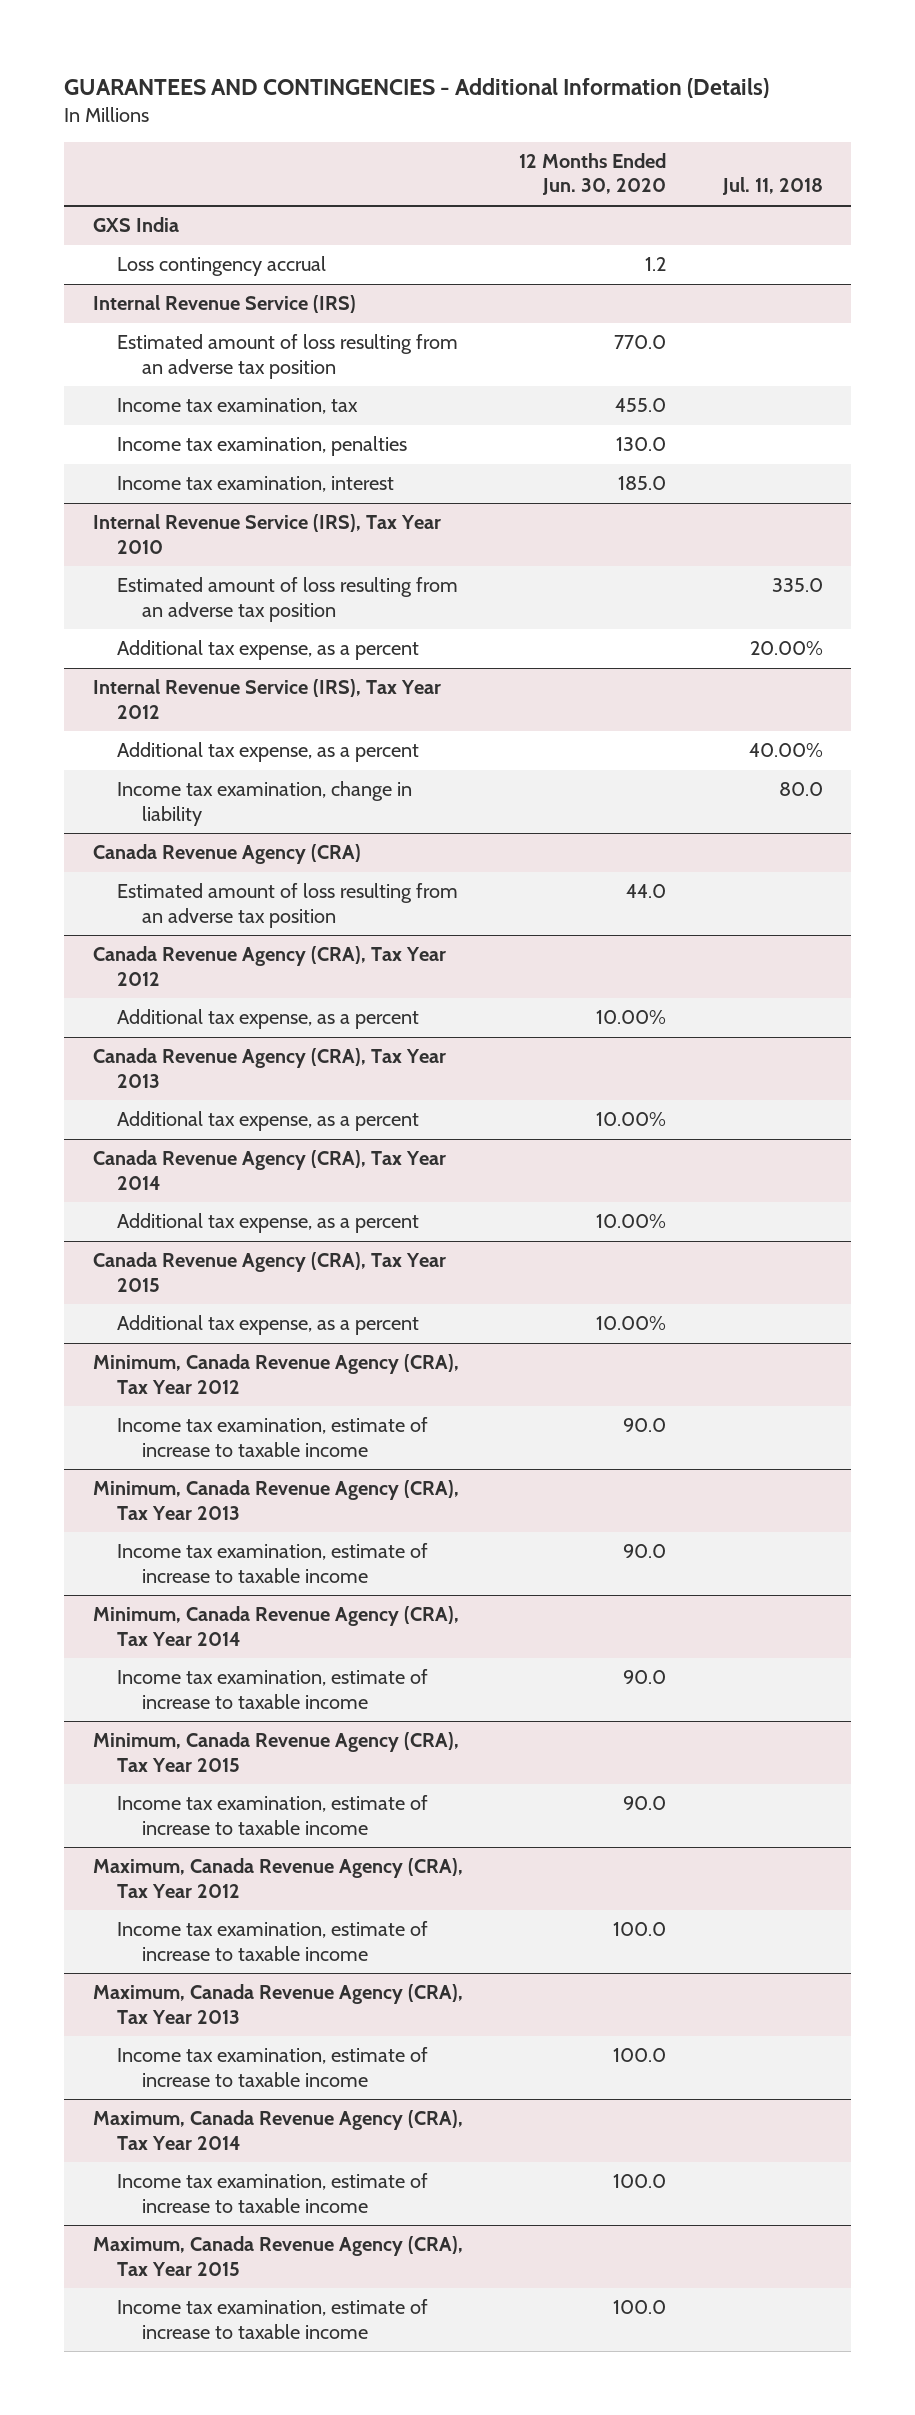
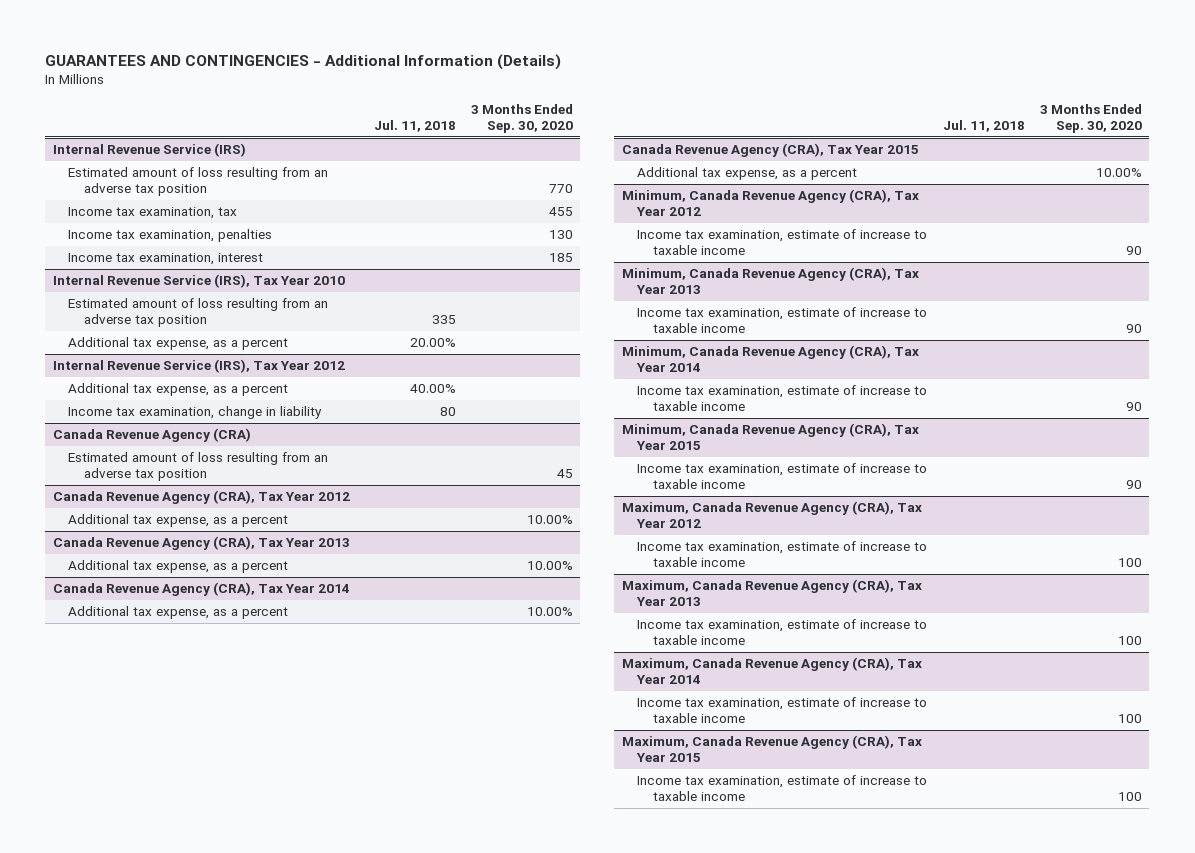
[519,153,667,196] 12 Months Ended Jun. 30, 2020 -> none
none -> [470,103,573,133] 3 Months Ended Sep. 30, 2020
[92,217,179,233] GXS India -> none
[117,256,327,277] Loss contingency accrual -> none
[771,578,823,593] 335.0 -> [431,315,456,325] 335
[778,782,823,797] 80.0 -> [439,407,456,417] 80

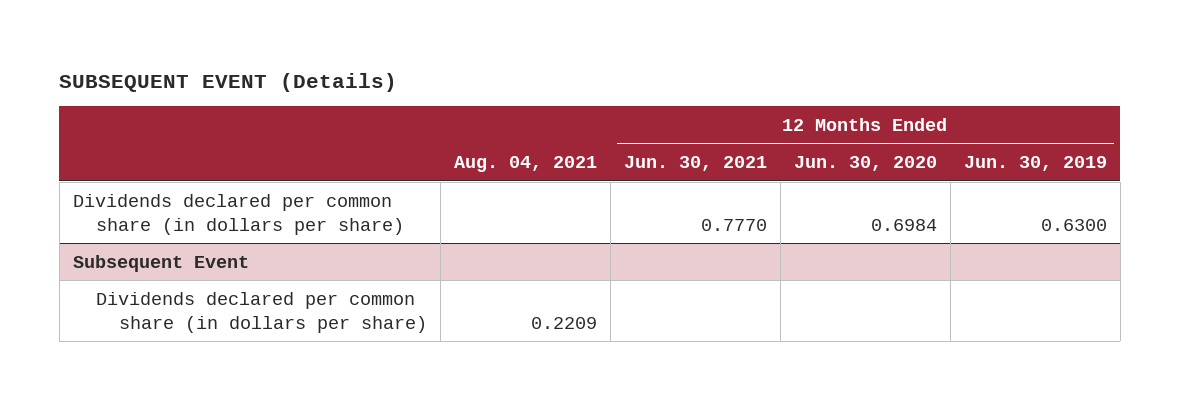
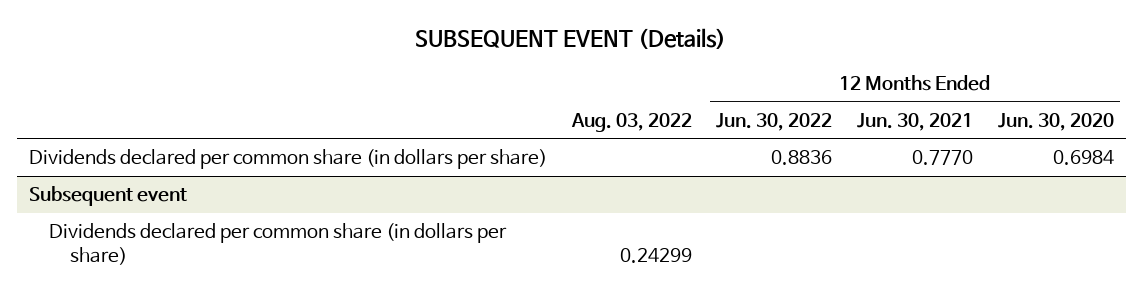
[453,156,597,173] Aug. 04, 2021 -> none
[963,156,1107,172] Jun. 30, 2019 -> none
none -> [570,112,692,132] Aug. 03, 2022
none -> [716,112,833,131] Jun. 30, 2022
[72,254,249,272] Subsequent Event -> [29,186,188,207] Subsequent event

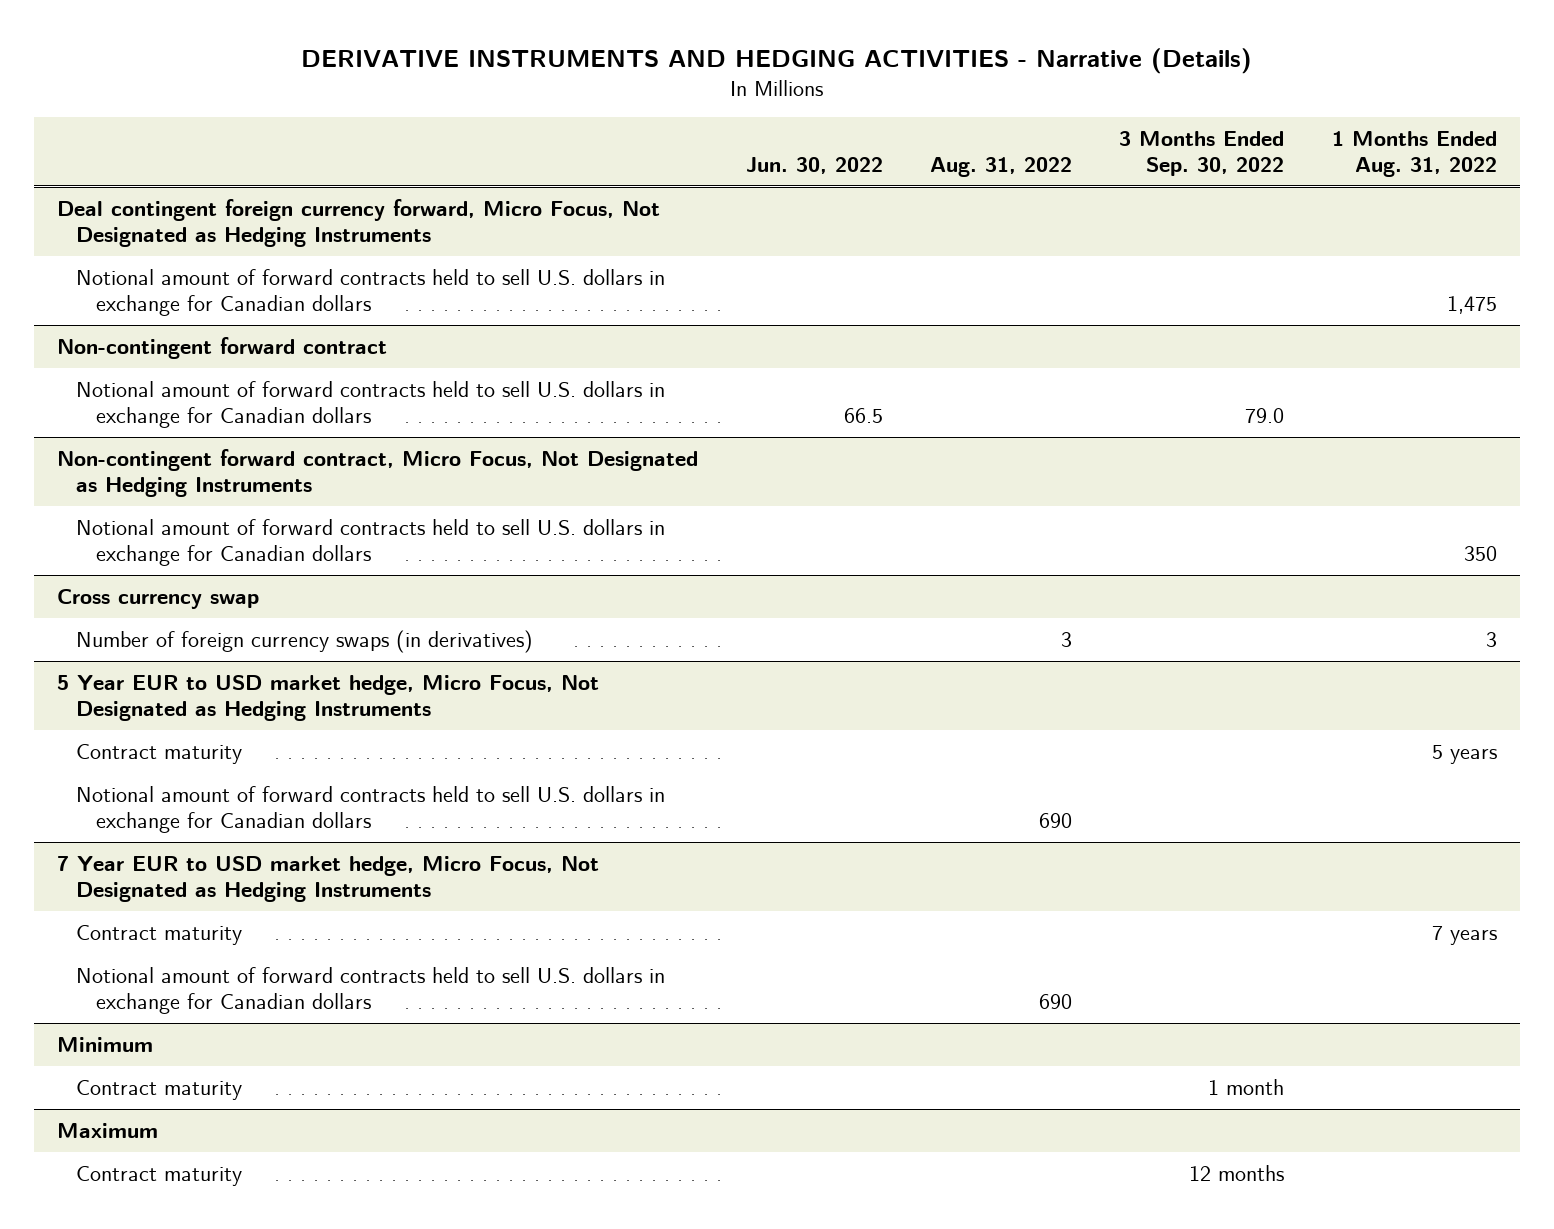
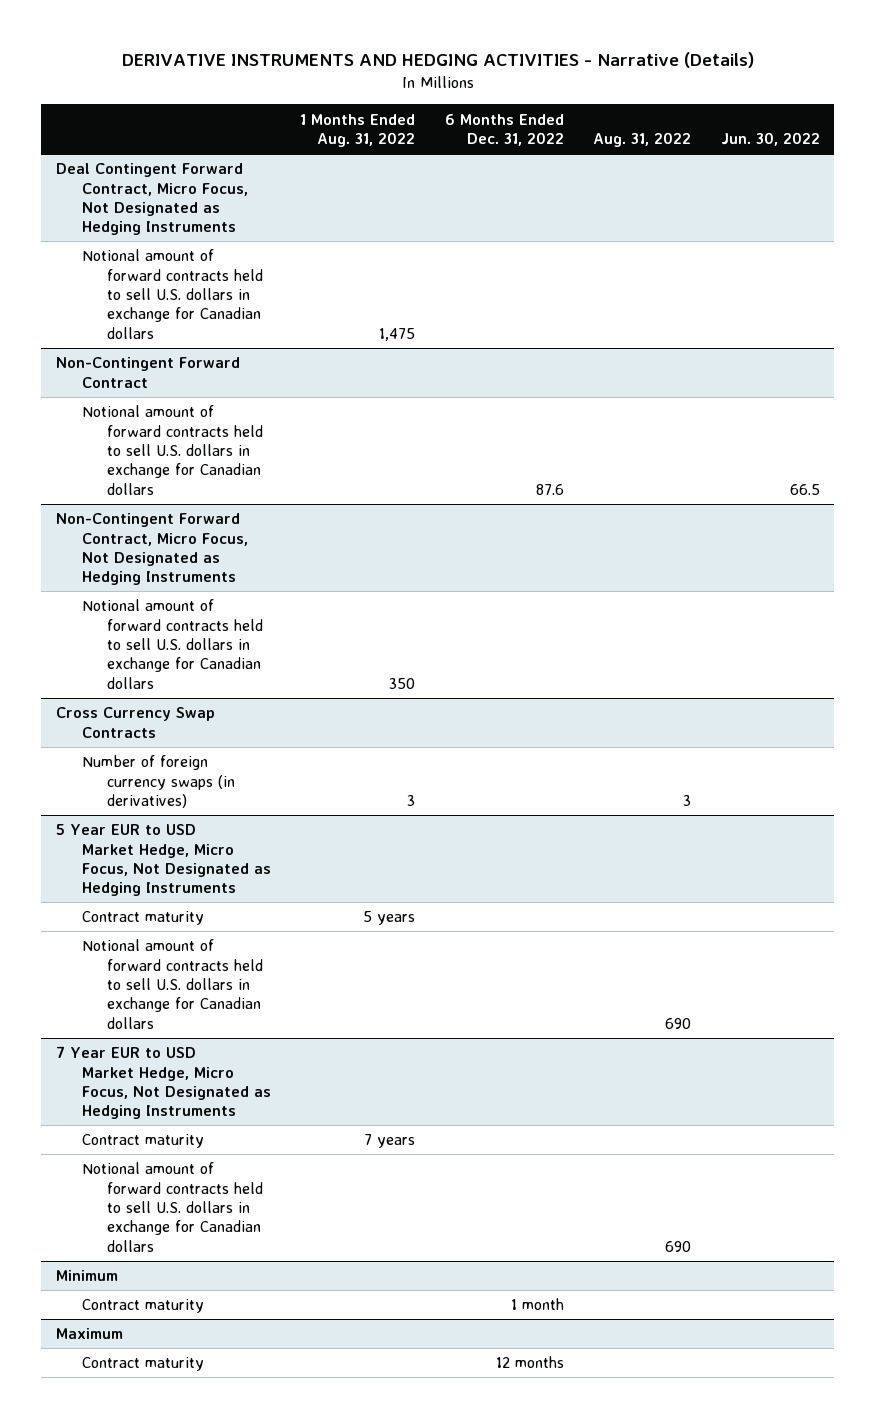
[1119,130,1285,177] 3 Months Ended Sep. 30, 2022 -> none
none -> [444,113,564,146] 6 Months Ended Dec. 31, 2022
[57,198,661,248] Deal contingent foreign currency forward, Micro Focus, Not Designated as Hedging Instruments -> [55,163,248,236] Deal Contingent Forward Contract, Micro Focus, Not Designated as Hedging Instruments
[57,336,388,359] Non-contingent forward contract -> [55,357,240,388] Non-Contingent Forward Contract
[57,448,699,498] Non-contingent forward contract, Micro Focus, Not Designated as Hedging Instruments -> [55,513,248,586] Non-Contingent Forward Contract, Micro Focus, Not Designated as Hedging Instruments
[57,588,260,609] Cross currency swap -> [55,707,215,738] Cross Currency Swap Contracts
[57,674,600,722] 5 Year EUR to USD market hedge, Micro Focus, Not Designated as Hedging Instruments -> [55,824,271,897] 5 Year EUR to USD Market Hedge, Micro Focus, Not Designated as Hedging Instruments
[57,855,600,903] 7 Year EUR to USD market hedge, Micro Focus, Not Designated as Hedging Instruments -> [55,1046,271,1120] 7 Year EUR to USD Market Hedge, Micro Focus, Not Designated as Hedging Instruments

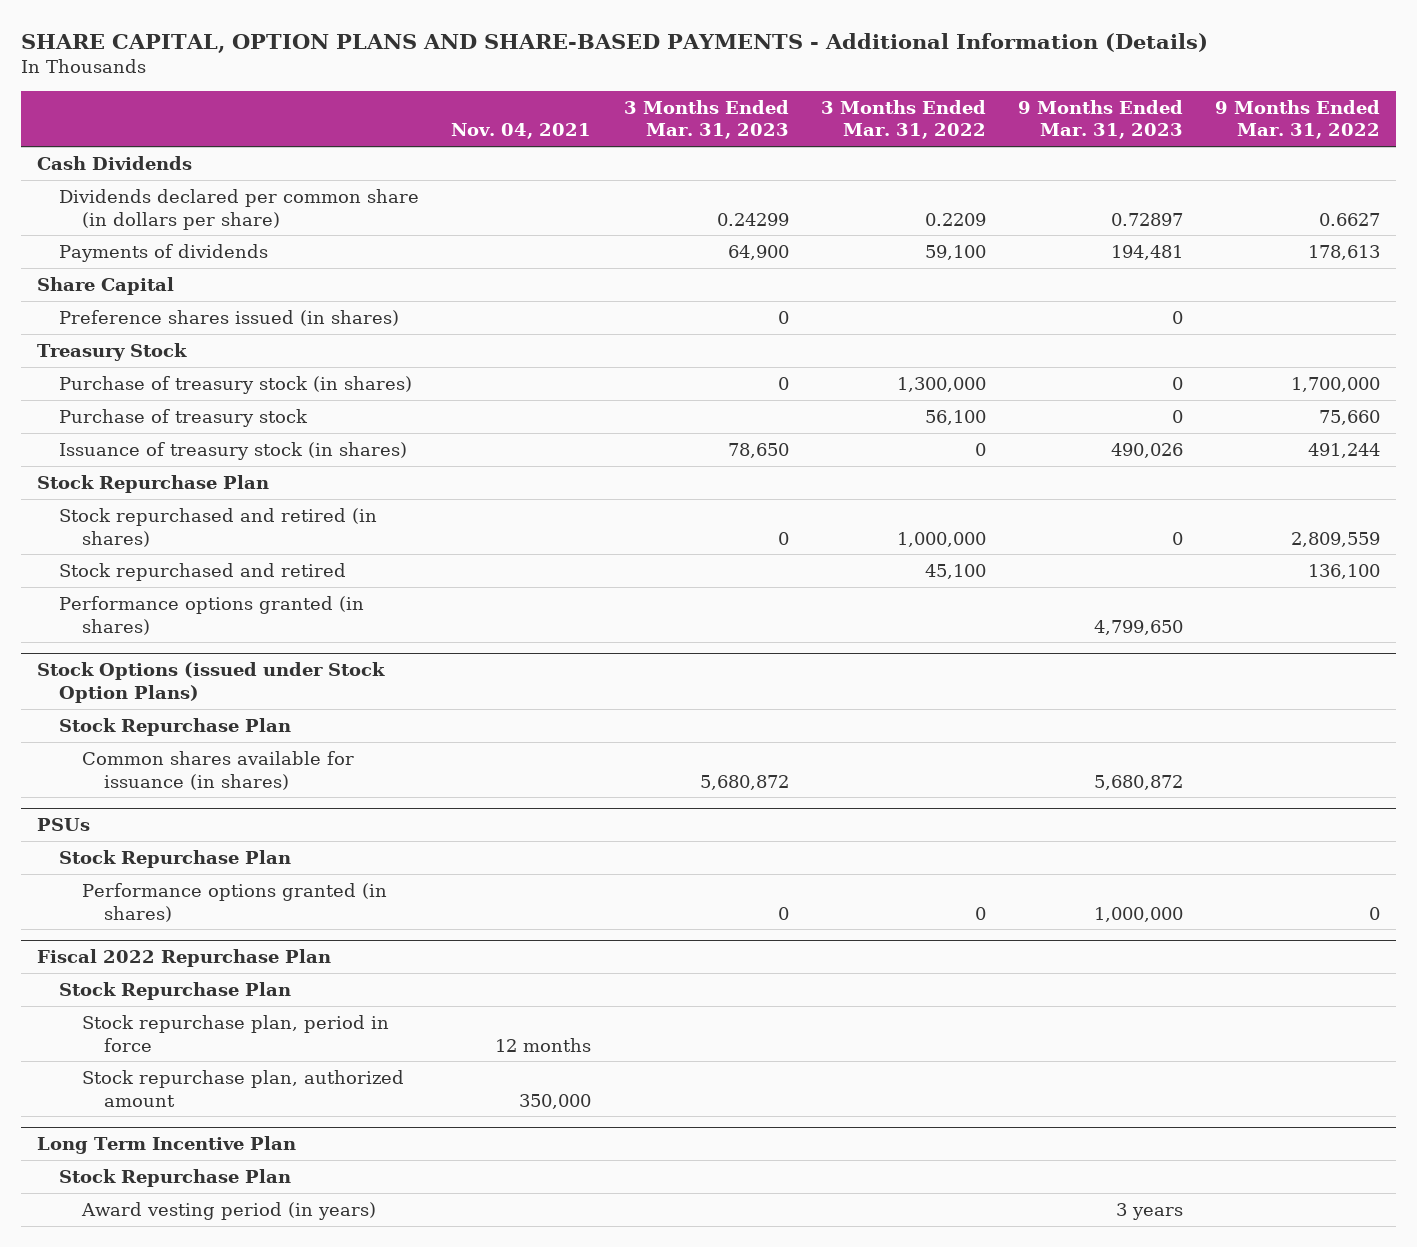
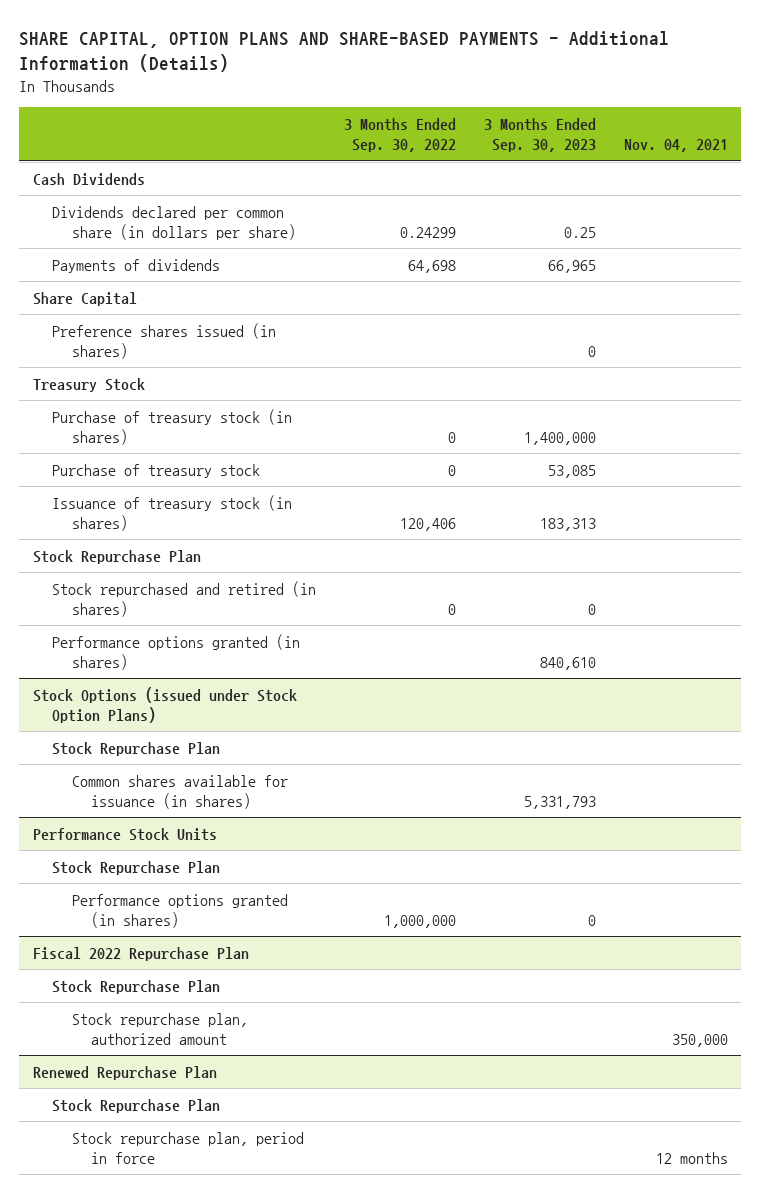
[623,99,789,140] 3 Months Ended Mar. 31, 2023 -> none
[820,99,986,140] 3 Months Ended Mar. 31, 2022 -> none
[1017,99,1183,140] 9 Months Ended Mar. 31, 2023 -> none
[1214,99,1380,140] 9 Months Ended Mar. 31, 2022 -> none
none -> [344,118,457,153] 3 Months Ended Sep. 30, 2022
none -> [483,118,596,153] 3 Months Ended Sep. 30, 2023
[59,562,347,581] Stock repurchased and retired -> none
[37,818,91,832] PSUs -> none
[59,849,292,868] Stock Repurchase Plan -> none
[81,882,387,922] Performance options granted (in shares) -> none
none -> [33,827,218,841] Performance Stock Units
none -> [52,860,221,875] Stock Repurchase Plan
none -> [71,893,288,929] Performance options granted (in shares)
[81,1014,389,1052] Stock repurchase plan, period in force -> none
[37,1136,297,1155] Long Term Incentive Plan -> none
[59,1168,292,1187] Stock Repurchase Plan -> none
[80,1201,376,1220] Award vesting period (in years) -> none
none -> [33,1065,218,1080] Renewed Repurchase Plan
none -> [52,1098,221,1113] Stock Repurchase Plan
none -> [71,1131,304,1165] Stock repurchase plan, period in force

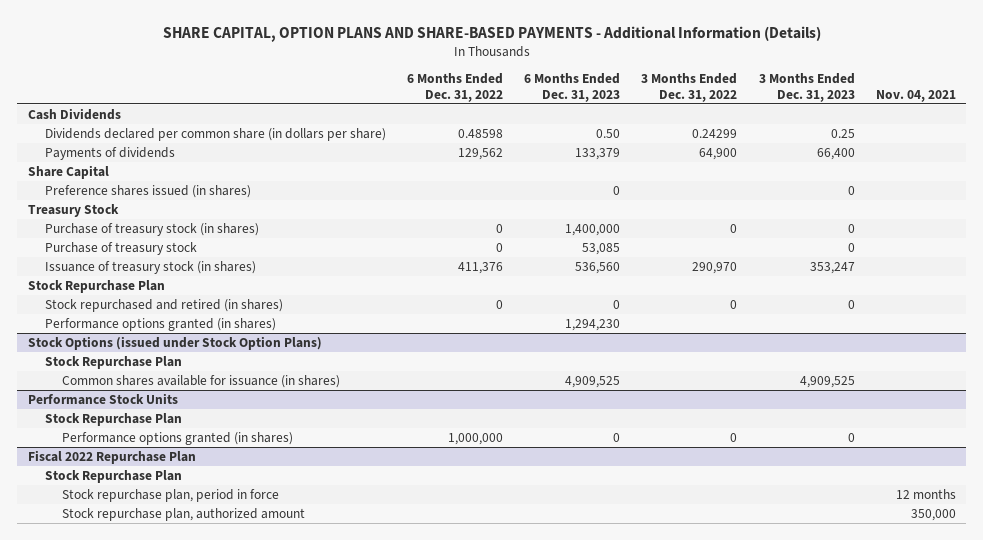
[344,118,457,153] 3 Months Ended Sep. 30, 2022 -> none
[483,118,596,153] 3 Months Ended Sep. 30, 2023 -> none
none -> [406,73,503,102] 6 Months Ended Dec. 31, 2022
none -> [524,73,621,102] 6 Months Ended Dec. 31, 2023
none -> [641,73,738,102] 3 Months Ended Dec. 31, 2022
none -> [758,73,855,102] 3 Months Ended Dec. 31, 2023
none -> [61,489,279,503] Stock repurchase plan, period in force
[33,1065,218,1080] Renewed Repurchase Plan -> none
[52,1098,221,1113] Stock Repurchase Plan -> none
[71,1131,304,1165] Stock repurchase plan, period in force -> none

